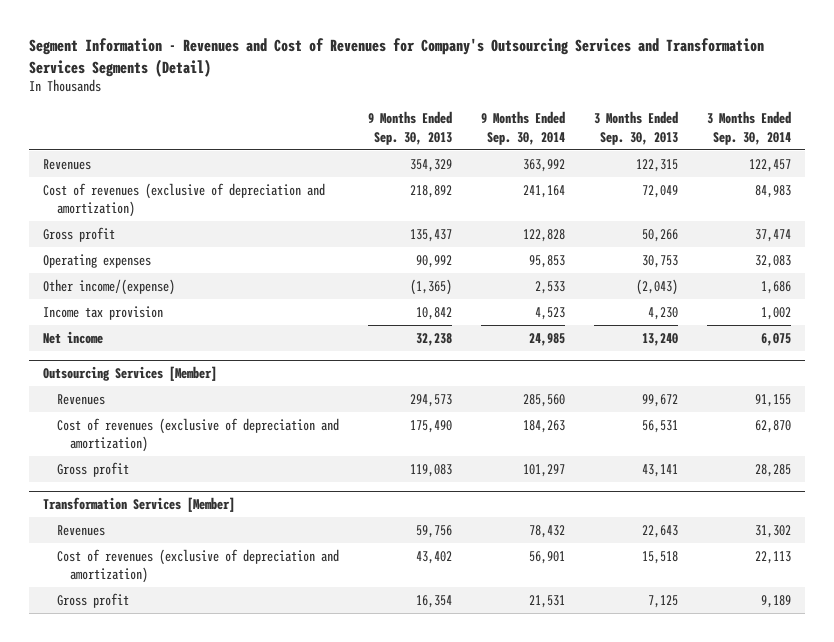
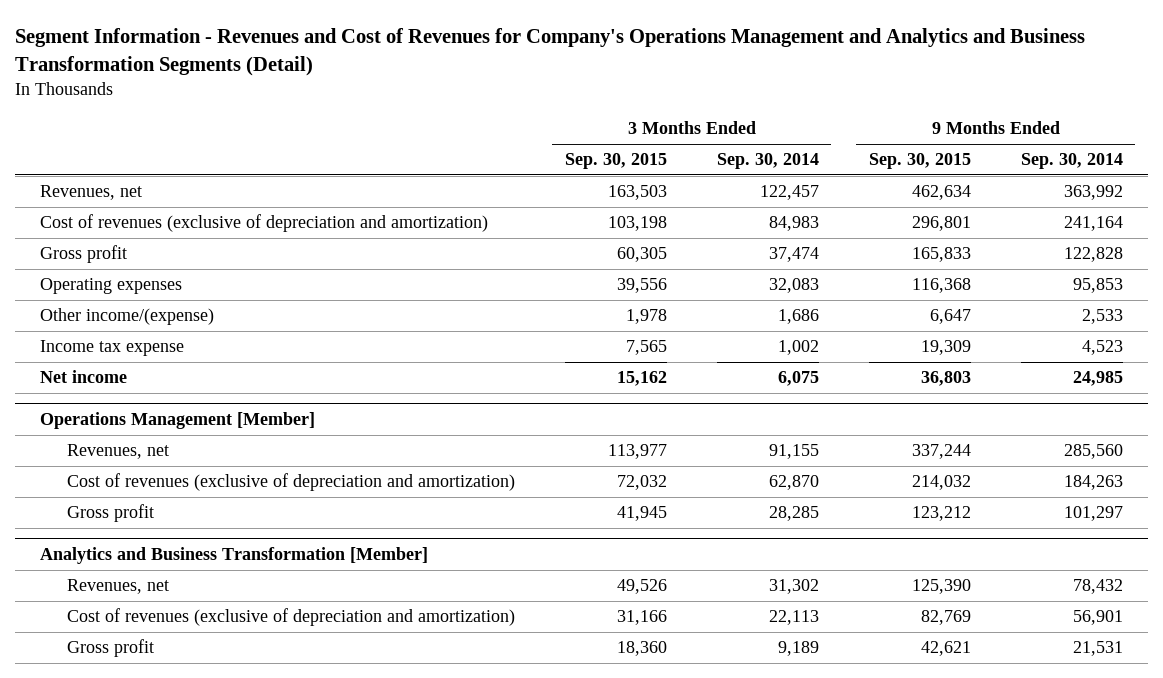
[28,37,764,77] Segment Information - Revenues and Cost of Revenues for Company's Outsourcing Services and Transformation Services Segments (Detail) -> [15,28,1086,77] Segment Information - Revenues and Cost of Revenues for Company's Operations Management and Analytics and Business Transformation Segments (Detail)
[367,111,452,145] 9 Months Ended Sep. 30, 2013 -> none
[593,111,678,145] 3 Months Ended Sep. 30, 2013 -> none
none -> [564,153,667,170] Sep. 30, 2015
none -> [868,153,971,170] Sep. 30, 2015
[43,158,92,170] Revenues -> [40,185,143,201] Revenues, net
[43,305,164,320] Income tax provision -> [40,340,185,357] Income tax expense
[43,366,218,382] Outsourcing Services [Member] -> none
none -> [40,412,316,430] Operations Management [Member]
[56,393,105,405] Revenues -> [66,444,169,460] Revenues, net
[43,497,236,513] Transformation Services [Member] -> none
none -> [40,547,429,565] Analytics and Business Transformation [Member]
[56,524,105,536] Revenues -> [66,579,169,595] Revenues, net

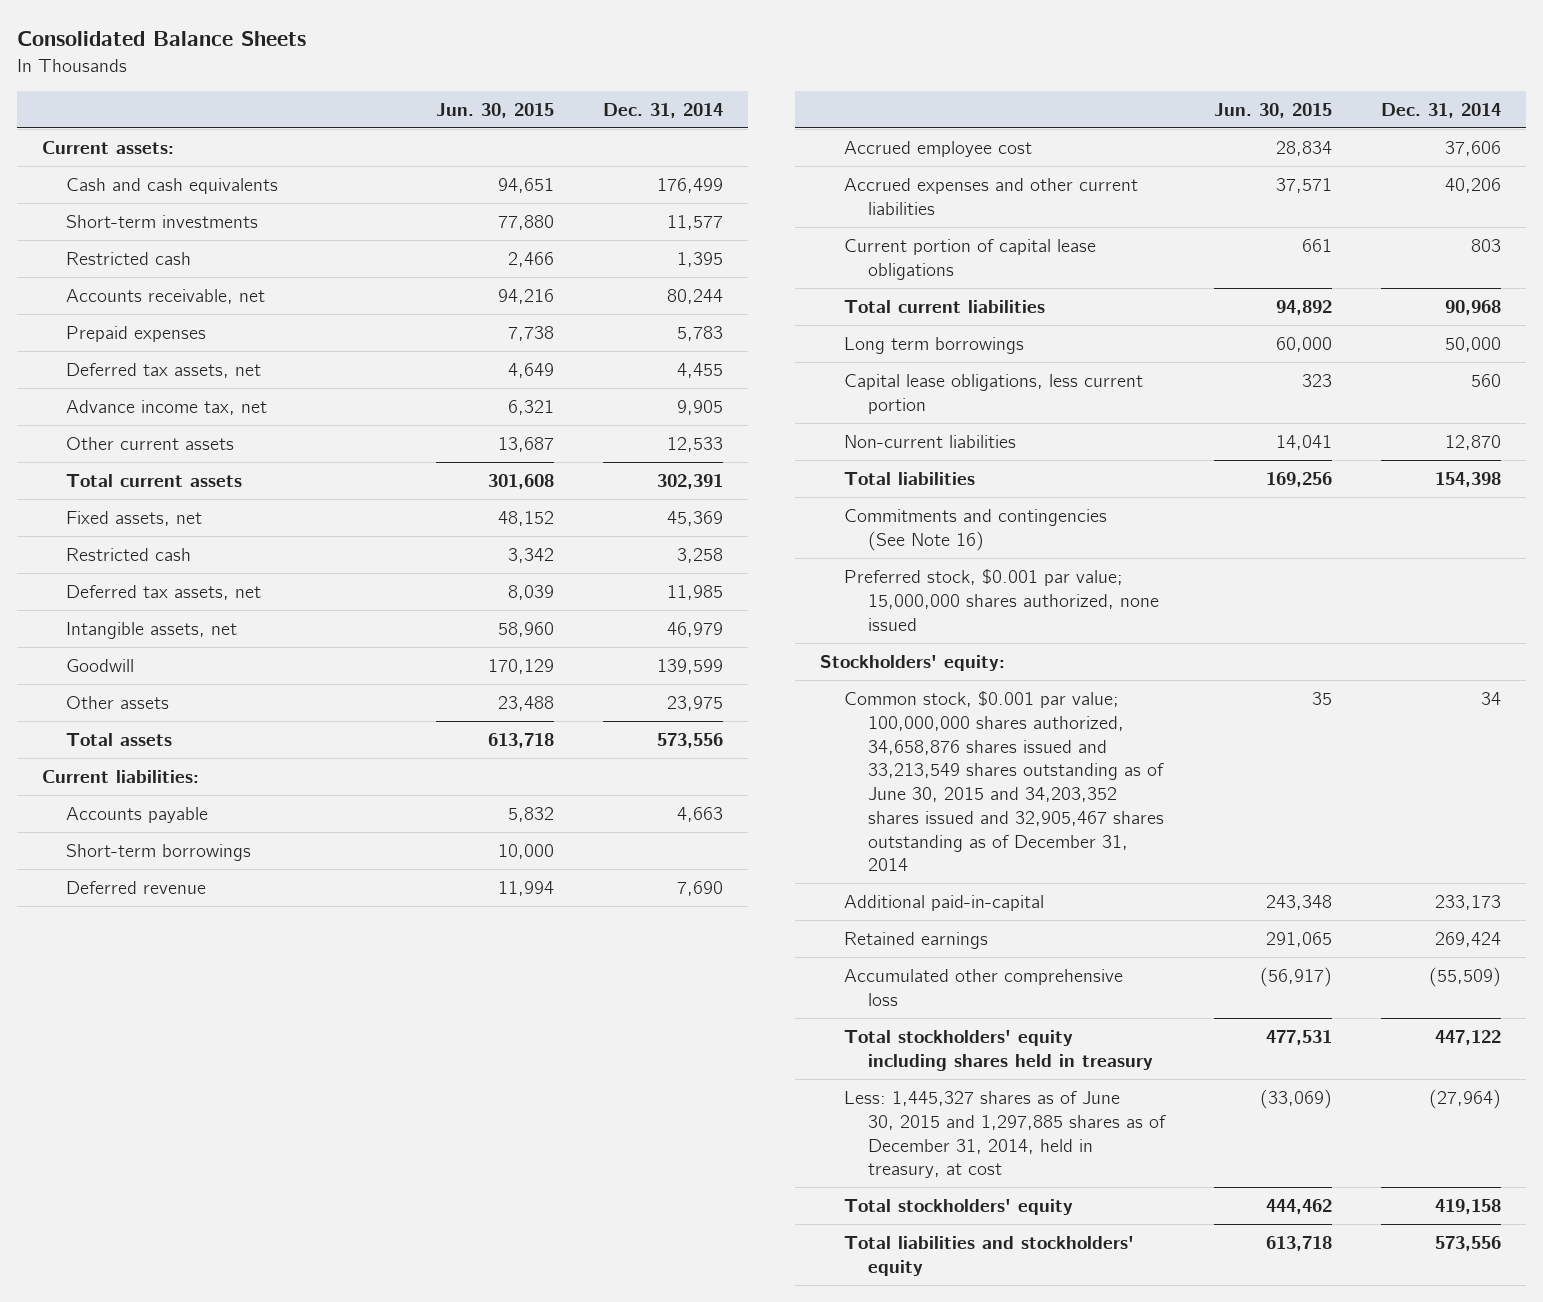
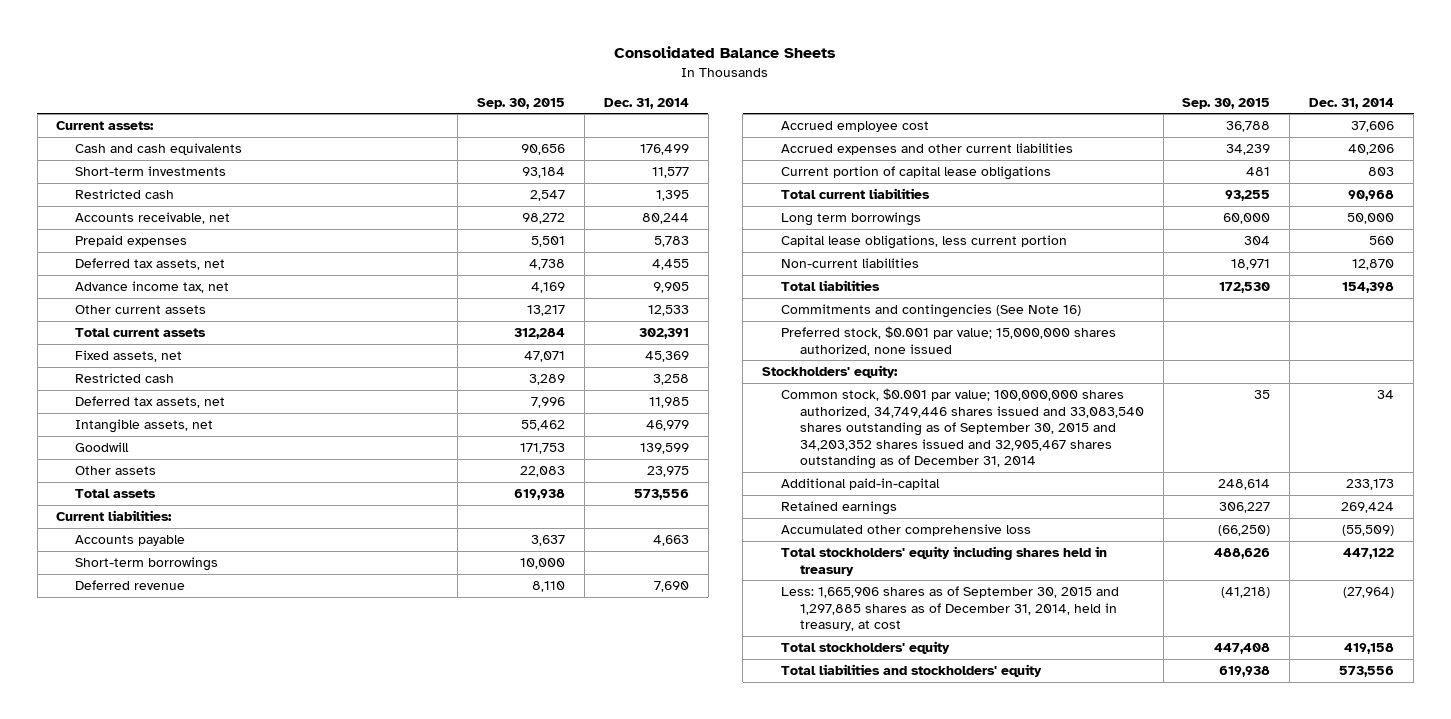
[436,102,555,118] Jun. 30, 2015 -> none
none -> [477,97,566,109] Sep. 30, 2015
[843,691,1164,872] Common stock, $0.001 par value; 100,000,000 shares authorized, 34,658,876 shares issued and 33,213,549 shares outstanding as of June 30, 2015 and 34,203,352 shares issued and 32,905,467 shares outstanding as of December 31, 2014 -> [780,387,1144,470] Common stock, $0.001 par value; 100,000,000 shares authorized, 34,749,446 shares issued and 33,083,540 shares outstanding as of September 30, 2015 and 34,203,352 shares issued and 32,905,467 shares outstanding as of December 31, 2014
[843,1091,1166,1179] Less: 1,445,327 shares as of June 30, 2015 and 1,297,885 shares as of December 31, 2014, held in treasury, at cost -> [780,585,1119,632] Less: 1,665,906 shares as of September 30, 2015 and 1,297,885 shares as of December 31, 2014, held in treasury, at cost

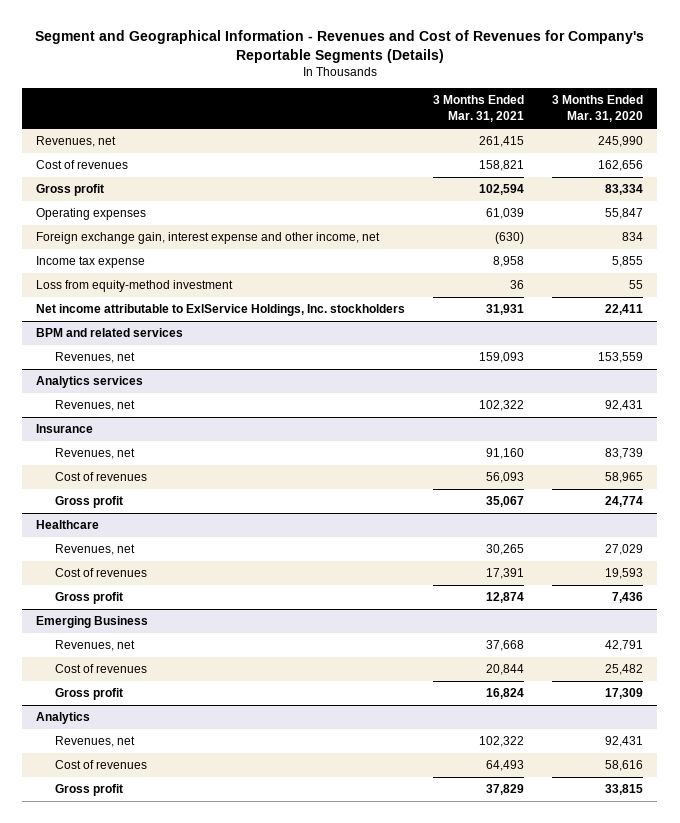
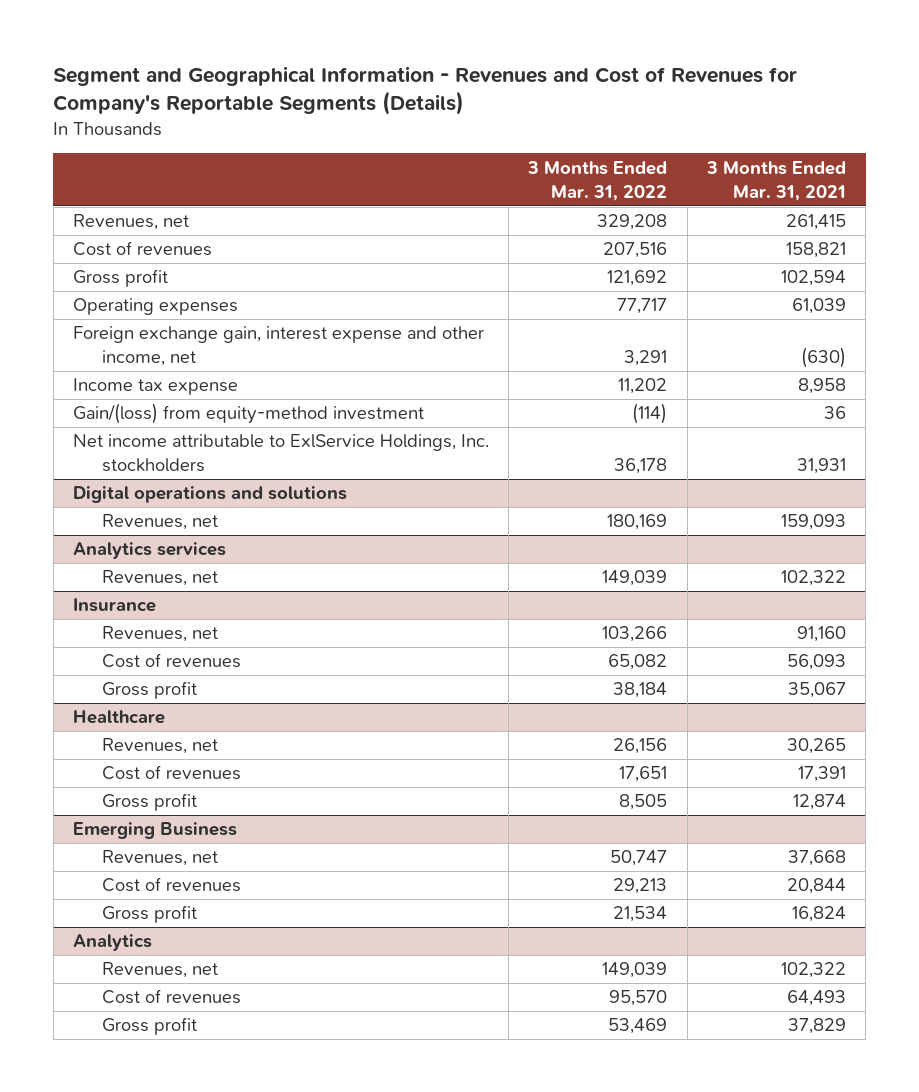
[552,95,644,123] 3 Months Ended Mar. 31, 2020 -> none
none -> [527,160,668,201] 3 Months Ended Mar. 31, 2022
[36,280,234,293] Loss from equity-method investment -> [72,403,424,425] Gain/(loss) from equity-method investment
[36,328,184,338] BPM and related services -> none
none -> [72,486,347,504] Digital operations and solutions

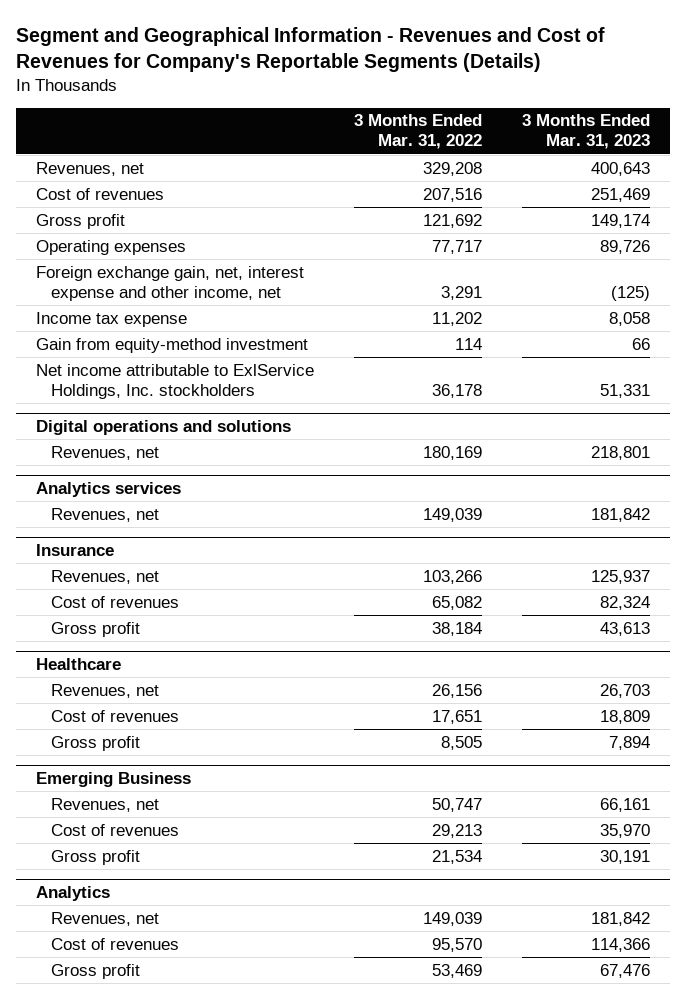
[705,160,846,201] 3 Months Ended Mar. 31, 2021 -> none
none -> [521,114,650,150] 3 Months Ended Mar. 31, 2023
[72,326,484,367] Foreign exchange gain, interest expense and other income, net -> [35,265,304,301] Foreign exchange gain, net, interest expense and other income, net
[72,403,424,425] Gain/(loss) from equity-method investment -> [35,337,308,353] Gain from equity-method investment
[632,403,668,425] (114) -> [454,337,482,350] 114

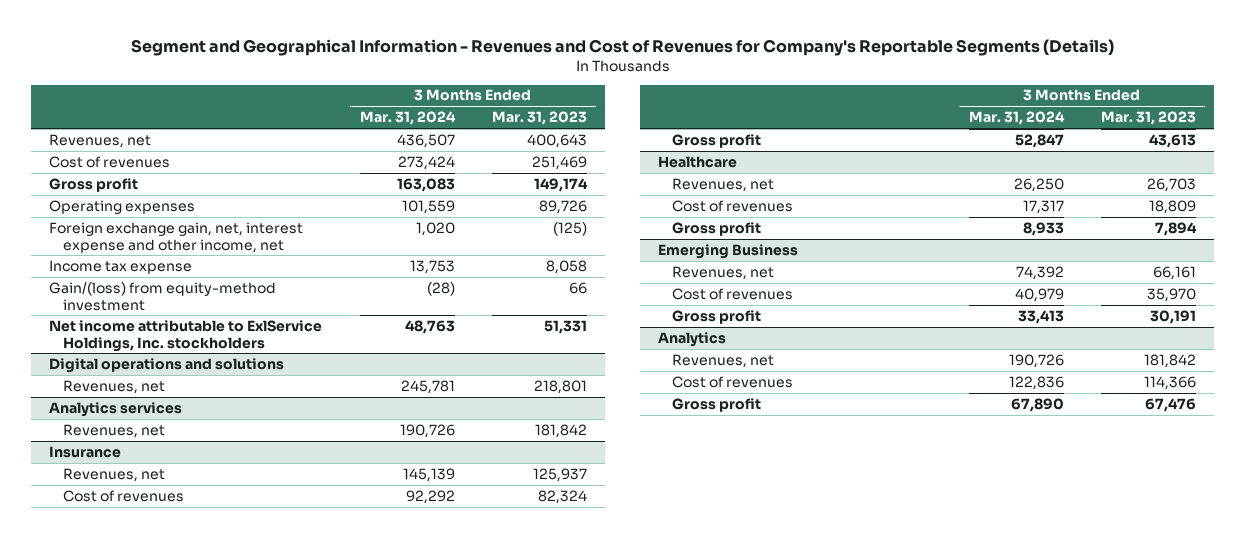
[353,114,482,150] 3 Months Ended Mar. 31, 2022 -> none
none -> [359,111,456,126] Mar. 31, 2024
[35,337,308,353] Gain from equity-method investment -> [49,281,277,311] Gain/(loss) from equity-method investment

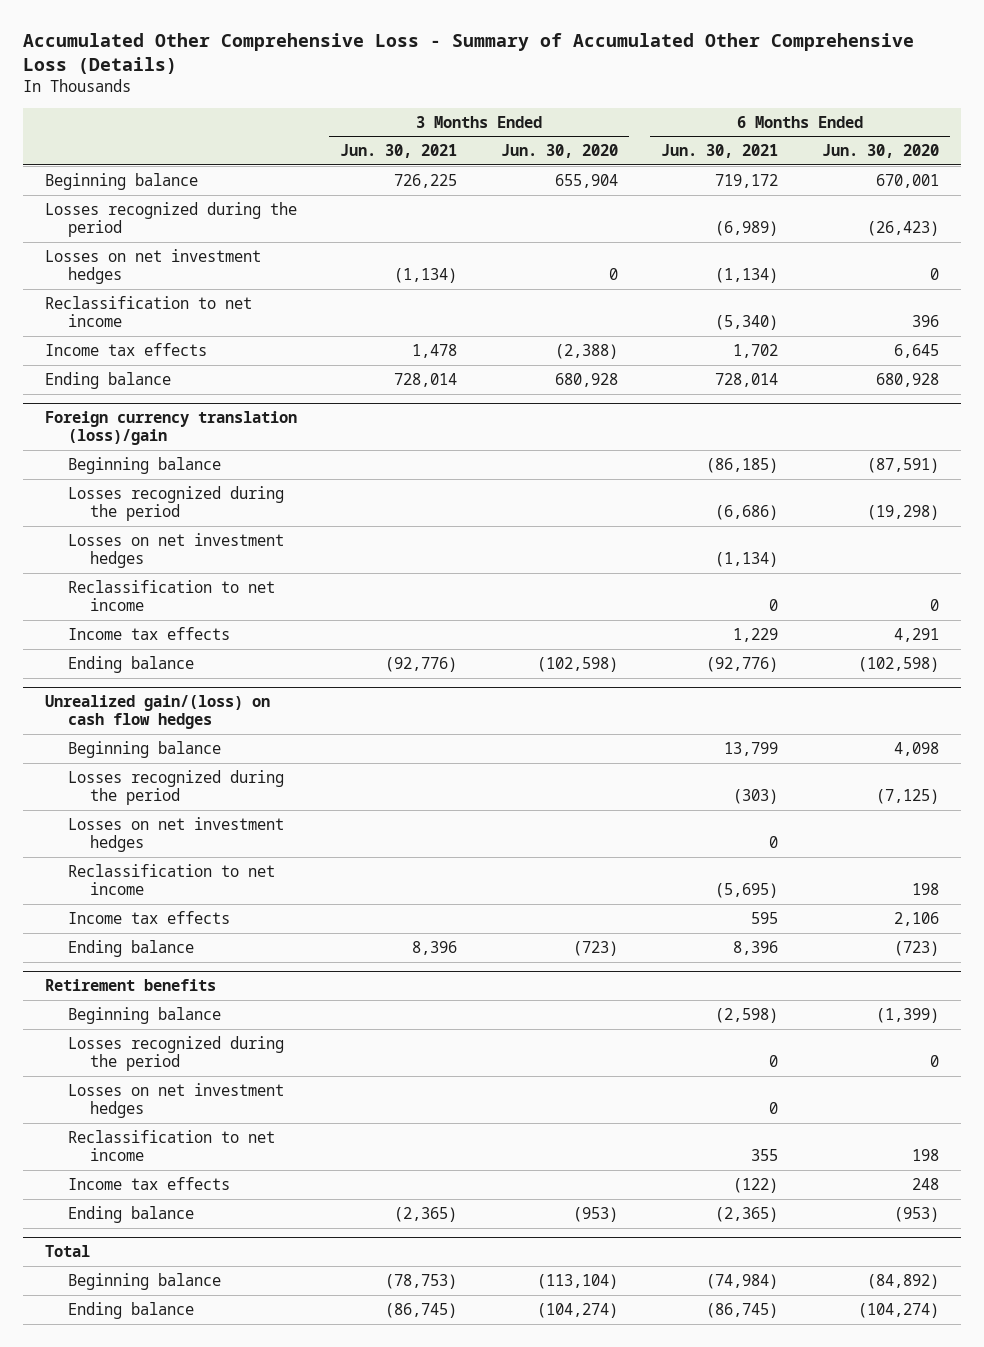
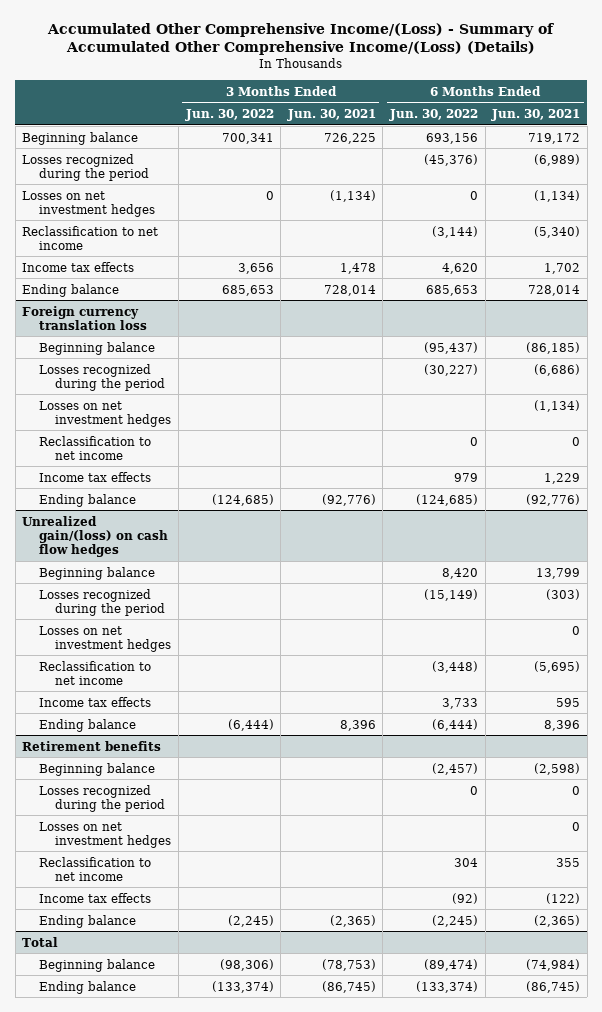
[22,33,914,75] Accumulated Other Comprehensive Loss - Summary of Accumulated Other Comprehensive Loss (Details) -> [47,22,555,56] Accumulated Other Comprehensive Income/(Loss) - Summary of Accumulated Other Comprehensive Income/(Loss) (Details)
[500,144,618,159] Jun. 30, 2020 -> none
[821,144,939,159] Jun. 30, 2020 -> none
none -> [184,109,274,122] Jun. 30, 2022
none -> [389,109,479,122] Jun. 30, 2022
[44,410,297,446] Foreign currency translation (loss)/gain -> [22,305,147,330] Foreign currency translation loss

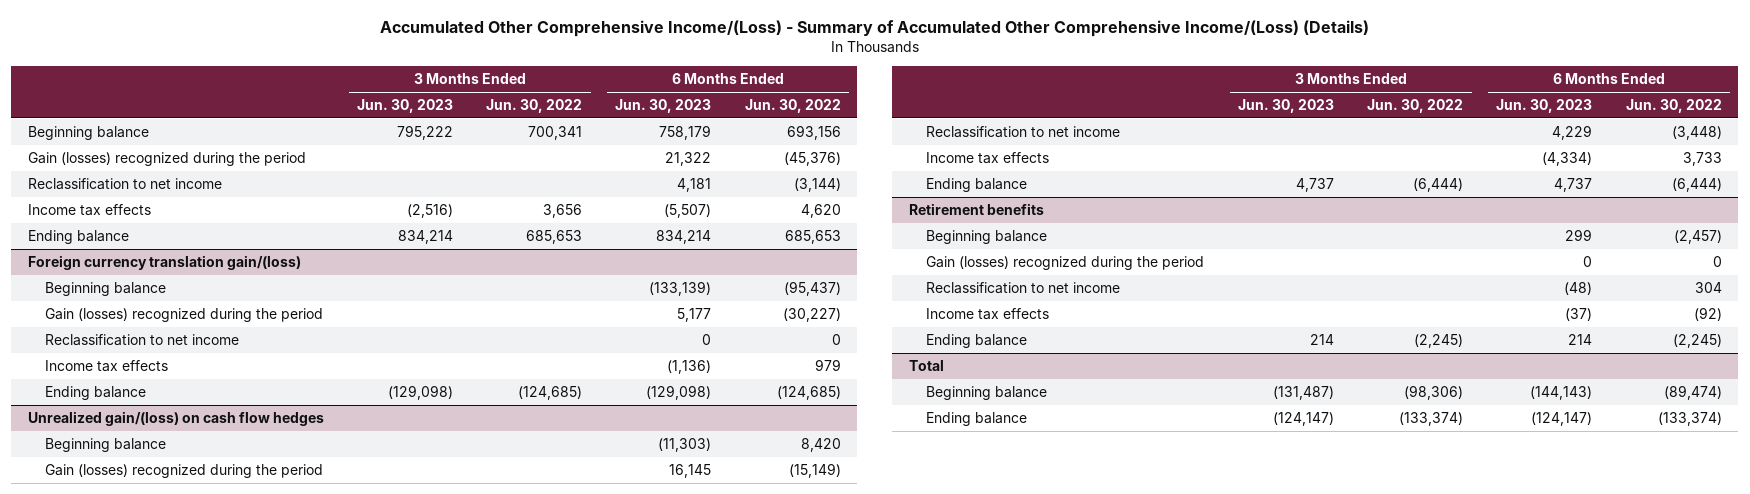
[286,109,376,122] Jun. 30, 2021 -> none
[491,109,581,122] Jun. 30, 2021 -> none
none -> [357,99,454,114] Jun. 30, 2023
none -> [615,99,712,114] Jun. 30, 2023
[22,190,155,217] Losses on net investment hedges -> none
[22,153,149,181] Losses recognized during the period -> [27,152,306,167] Gain (losses) recognized during the period
[22,305,147,330] Foreign currency translation loss -> [27,255,301,271] Foreign currency translation gain/(loss)
[38,400,172,427] Losses on net investment hedges -> none
[38,363,166,391] Losses recognized during the period -> [44,308,323,323] Gain (losses) recognized during the period
[38,625,172,652] Losses on net investment hedges -> none
[38,588,166,616] Losses recognized during the period -> [44,464,323,479] Gain (losses) recognized during the period
[38,821,172,848] Losses on net investment hedges -> none
[38,784,166,812] Losses recognized during the period -> [925,256,1204,271] Gain (losses) recognized during the period

